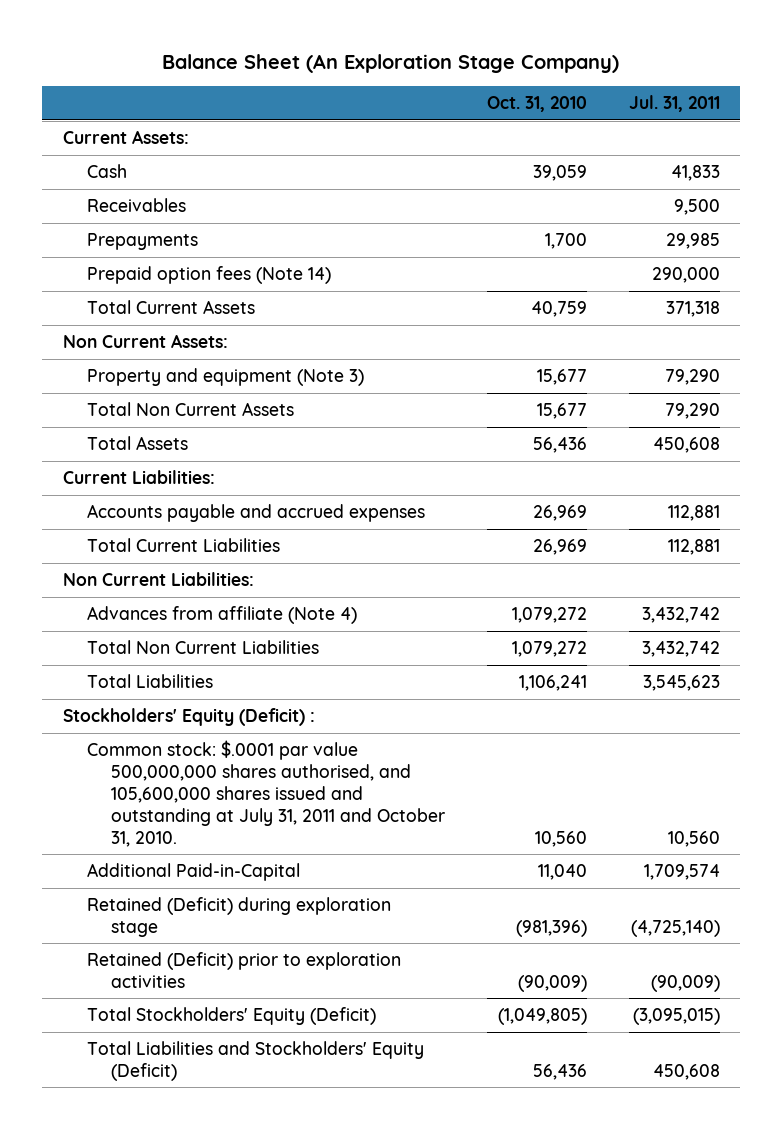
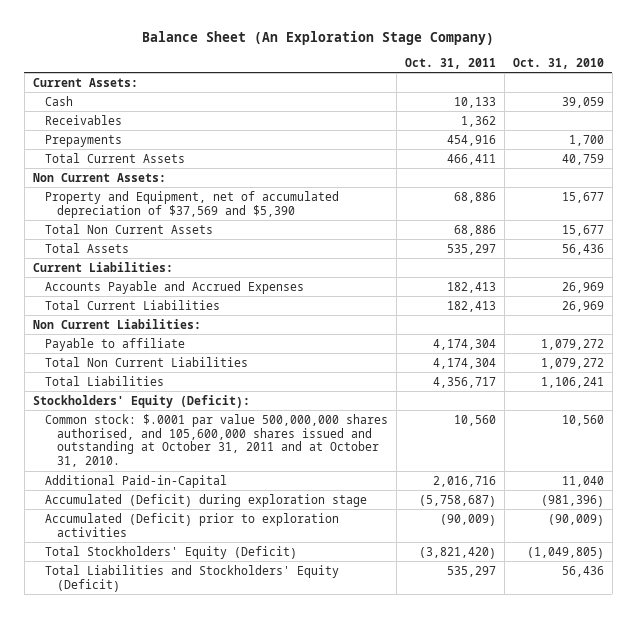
[628,95,720,113] Jul. 31, 2011 -> none
none -> [404,57,496,69] Oct. 31, 2011
[86,266,331,285] Prepaid option fees (Note 14) -> none
[86,368,364,387] Property and equipment (Note 3) -> [44,190,339,218] Property and Equipment, net of accumulated depreciation of $37,569 and $5,390
[86,504,425,523] Accounts payable and accrued expenses -> [44,280,304,294] Accounts Payable and Accrued Expenses
[86,606,357,625] Advances from affiliate (Note 4) -> [44,337,185,351] Payable to affiliate
[62,708,315,727] Stockholders' Equity (Deficit) : -> [32,394,250,408] Stockholders' Equity (Deficit):
[86,740,446,847] Common stock: $.0001 par value 500,000,000 shares authorised, and 105,600,000 shares issued and outstanding at July 31, 2011 and October 31, 2010. -> [44,413,388,468] Common stock: $.0001 par value 500,000,000 shares authorised, and 105,600,000 shares issued and outstanding at October 31, 2011 and at October 31, 2010.
[86,897,391,937] Retained (Deficit) during exploration stage -> [44,493,367,507] Accumulated (Deficit) during exploration stage
[86,952,401,988] Retained (Deficit) prior to exploration activities -> [44,512,339,537] Accumulated (Deficit) prior to exploration activities

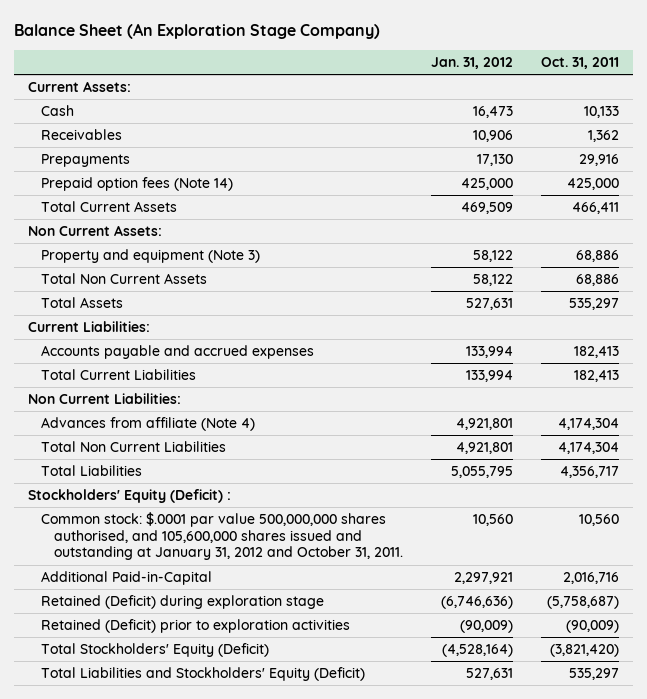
[512,57,604,69] Oct. 31, 2010 -> none
none -> [431,57,514,70] Jan. 31, 2012
[446,134,496,146] 454,916 -> [578,154,619,167] 29,916
none -> [41,177,234,192] Prepaid option fees (Note 14)
[44,190,339,218] Property and Equipment, net of accumulated depreciation of $37,569 and $5,390 -> [41,249,261,264] Property and equipment (Note 3)
[44,280,304,294] Accounts Payable and Accrued Expenses -> [41,345,315,360] Accounts payable and accrued expenses
[44,337,185,351] Payable to affiliate -> [41,417,256,432] Advances from affiliate (Note 4)
[32,394,250,408] Stockholders' Equity (Deficit): -> [28,489,232,504] Stockholders' Equity (Deficit) :
[44,413,388,468] Common stock: $.0001 par value 500,000,000 shares authorised, and 105,600,000 shares issued and outstanding at October 31, 2011 and at October 31, 2010. -> [41,512,404,561] Common stock: $.0001 par value 500,000,000 shares authorised, and 105,600,000 shares issued and outstanding at January 31, 2012 and October 31, 2011.
[44,493,367,507] Accumulated (Deficit) during exploration stage -> [41,595,325,610] Retained (Deficit) during exploration stage
[44,512,339,537] Accumulated (Deficit) prior to exploration activities -> [41,619,351,634] Retained (Deficit) prior to exploration activities

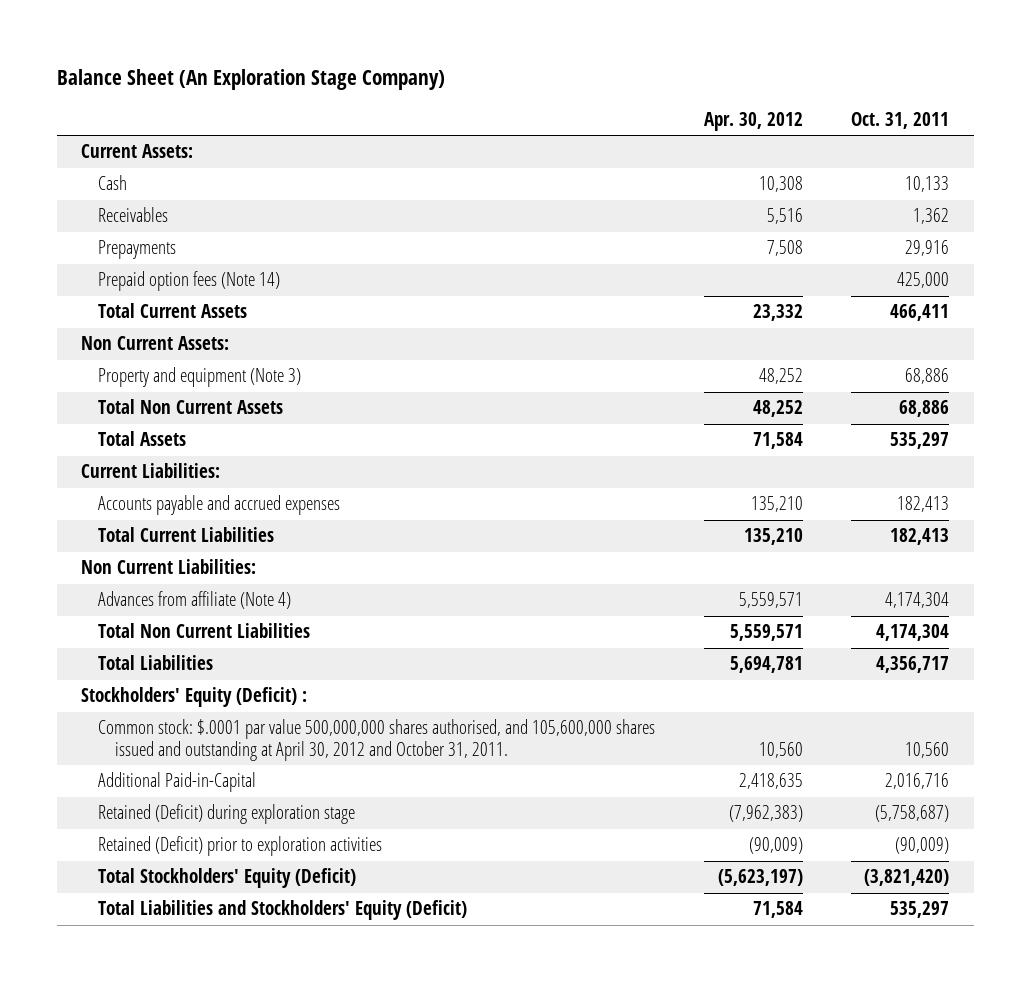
[431,57,514,70] Jan. 31, 2012 -> none
none -> [703,112,803,132] Apr. 30, 2012
[41,512,404,561] Common stock: $.0001 par value 500,000,000 shares authorised, and 105,600,000 shares issued and outstanding at January 31, 2012 and October 31, 2011. -> [98,719,656,761] Common stock: $.0001 par value 500,000,000 shares authorised, and 105,600,000 shares issued and outstanding at April 30, 2012 and October 31, 2011.

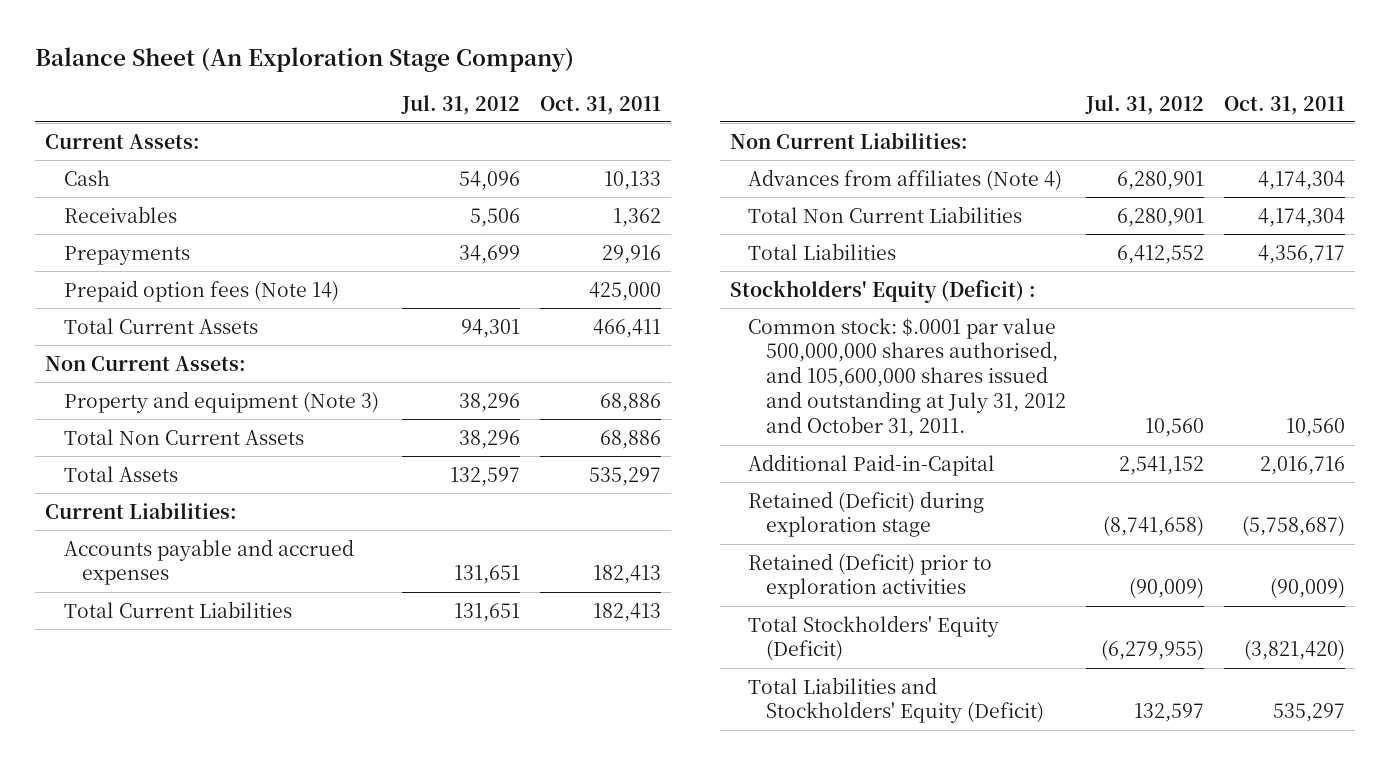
[703,112,803,132] Apr. 30, 2012 -> none
none -> [401,94,521,115] Jul. 31, 2012
[98,591,292,610] Advances from affiliate (Note 4) -> [747,168,1062,191] Advances from affiliates (Note 4)
[98,719,656,761] Common stock: $.0001 par value 500,000,000 shares authorised, and 105,600,000 shares issued and outstanding at April 30, 2012 and October 31, 2011. -> [747,317,1067,438] Common stock: $.0001 par value 500,000,000 shares authorised, and 105,600,000 shares issued and outstanding at July 31, 2012 and October 31, 2011.

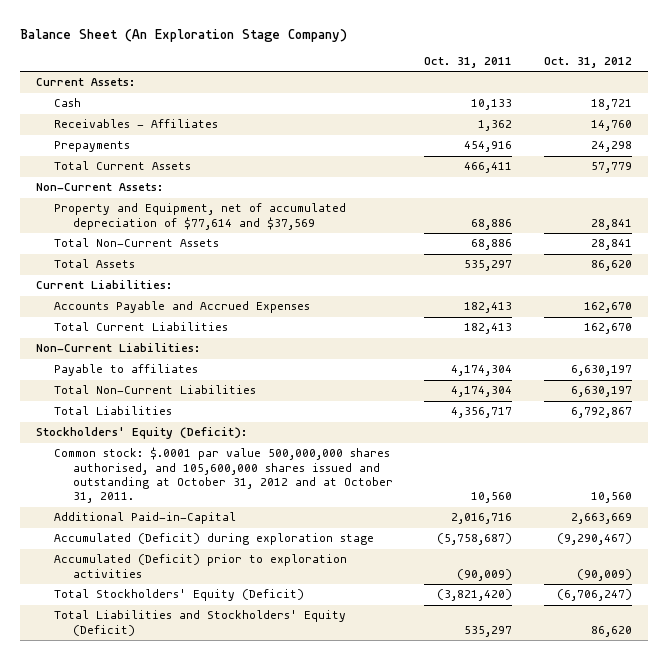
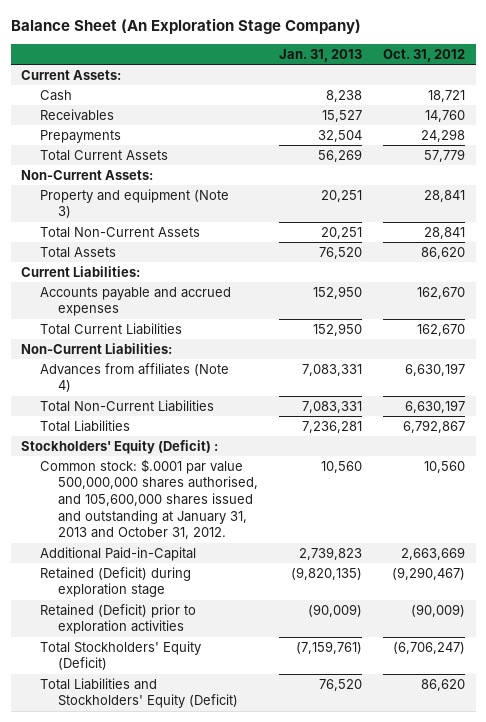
[424,56,513,68] Oct. 31, 2011 -> none
none -> [279,48,363,62] Jan. 31, 2013
[54,119,219,129] Receivables - Affiliates -> [39,108,114,121] Receivables
[54,203,347,230] Property and Equipment, net of accumulated depreciation of $77,614 and $37,569 -> [39,188,229,219] Property and equipment (Note 3)
[54,301,311,314] Accounts Payable and Accrued Expenses -> [39,286,231,317] Accounts payable and accrued expenses
[54,364,199,377] Payable to affiliates -> [39,362,229,393] Advances from affiliates (Note 4)
[36,427,248,440] Stockholders' Equity (Deficit): -> [21,439,219,454] Stockholders' Equity (Deficit) :
[54,447,393,504] Common stock: $.0001 par value 500,000,000 shares authorised, and 105,600,000 shares issued and outstanding at October 31, 2012 and at October 31, 2011. -> [39,458,258,540] Common stock: $.0001 par value 500,000,000 shares authorised, and 105,600,000 shares issued and outstanding at January 31, 2013 and October 31, 2012.
[54,533,375,546] Accumulated (Deficit) during exploration stage -> [39,566,191,598] Retained (Deficit) during exploration stage
[54,554,348,578] Accumulated (Deficit) prior to exploration activities -> [39,603,196,635] Retained (Deficit) prior to exploration activities

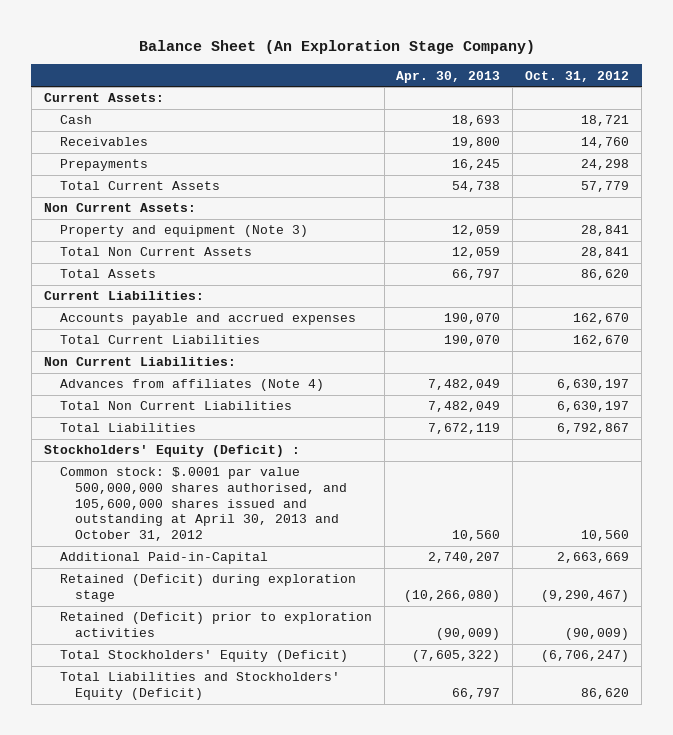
[279,48,363,62] Jan. 31, 2013 -> none
none -> [396,70,501,83] Apr. 30, 2013
[21,169,154,180] Non-Current Assets: -> [43,203,196,213] Non Current Assets:
[39,226,200,238] Total Non-Current Assets -> [59,247,252,257] Total Non Current Assets
[21,342,173,354] Non-Current Liabilities: -> [43,357,236,367] Non Current Liabilities:
[39,399,214,412] Total Non-Current Liabilities -> [59,401,292,411] Total Non Current Liabilities
[39,458,258,540] Common stock: $.0001 par value 500,000,000 shares authorised, and 105,600,000 shares issued and outstanding at January 31, 2013 and October 31, 2012. -> [59,467,348,541] Common stock: $.0001 par value 500,000,000 shares authorised, and 105,600,000 shares issued and outstanding at April 30, 2013 and October 31, 2012

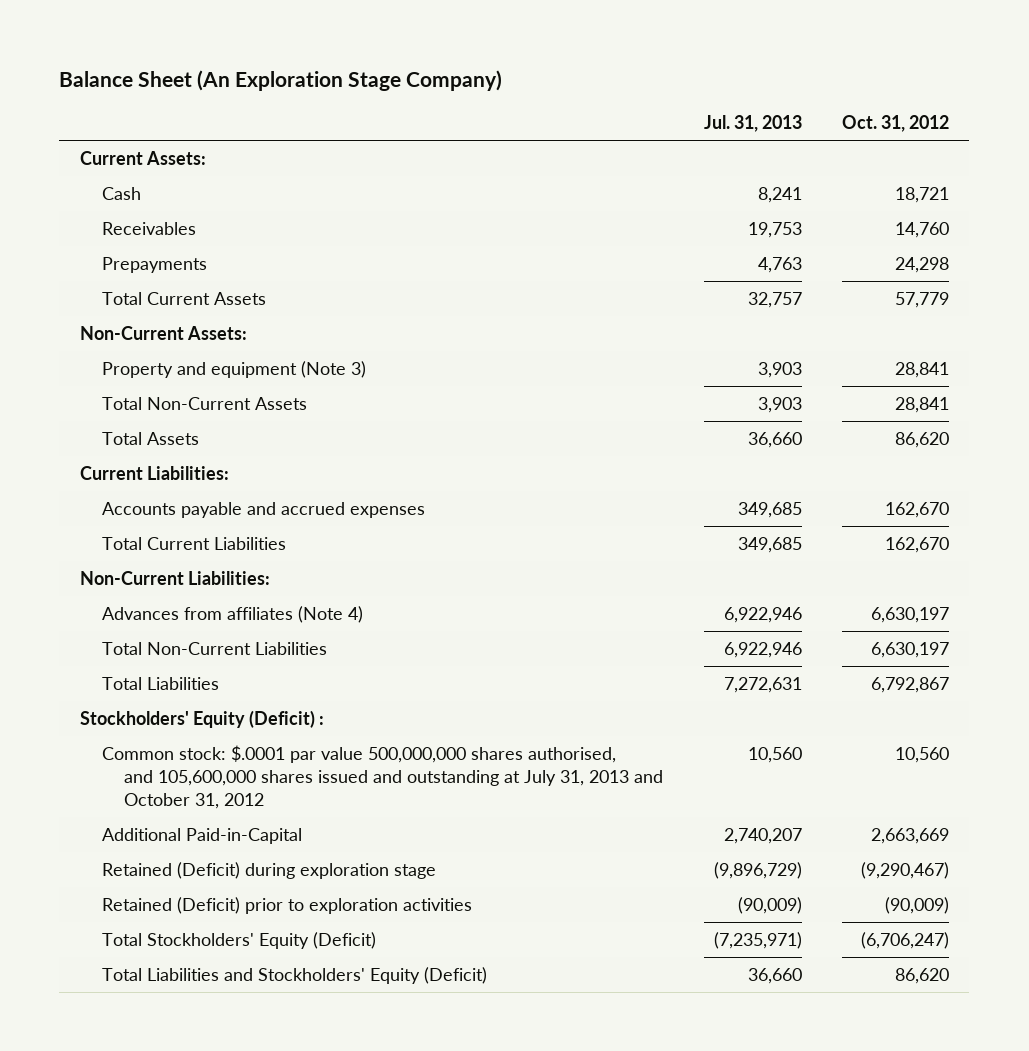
[396,70,501,83] Apr. 30, 2013 -> none
none -> [703,115,802,133] Jul. 31, 2013
[43,203,196,213] Non Current Assets: -> [79,325,247,340] Non-Current Assets:
[59,247,252,257] Total Non Current Assets -> [101,396,307,410] Total Non-Current Assets
[43,357,236,367] Non Current Liabilities: -> [79,570,270,585] Non-Current Liabilities:
[59,401,292,411] Total Non Current Liabilities -> [101,641,327,655] Total Non-Current Liabilities
[59,467,348,541] Common stock: $.0001 par value 500,000,000 shares authorised, and 105,600,000 shares issued and outstanding at April 30, 2013 and October 31, 2012 -> [101,744,663,810] Common stock: $.0001 par value 500,000,000 shares authorised, and 105,600,000 shares issued and outstanding at July 31, 2013 and October 31, 2012

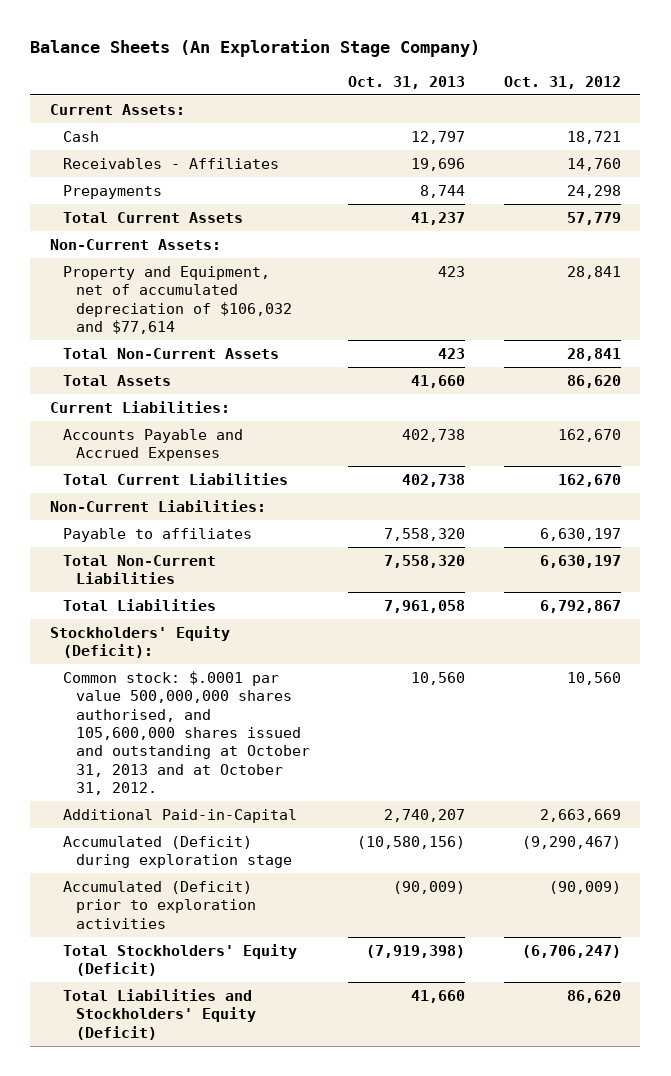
[59,70,503,92] Balance Sheet (An Exploration Stage Company) -> [30,39,481,58] Balance Sheets (An Exploration Stage Company)
[703,115,802,133] Jul. 31, 2013 -> none
none -> [348,75,466,89] Oct. 31, 2013
[101,221,196,235] Receivables -> [62,157,279,169] Receivables - Affiliates
[101,360,366,378] Property and equipment (Note 3) -> [62,265,292,334] Property and Equipment, net of accumulated depreciation of $106,032 and $77,614
[101,501,425,518] Accounts payable and accrued expenses -> [62,428,243,462] Accounts Payable and Accrued Expenses
[101,605,363,623] Advances from affiliates (Note 4) -> [62,527,252,542] Payable to affiliates
[79,709,324,728] Stockholders' Equity (Deficit) : -> [49,625,230,659] Stockholders' Equity (Deficit):
[101,744,663,810] Common stock: $.0001 par value 500,000,000 shares authorised, and 105,600,000 shares issued and outstanding at July 31, 2013 and October 31, 2012 -> [62,670,310,795] Common stock: $.0001 par value 500,000,000 shares authorised, and 105,600,000 shares issued and outstanding at October 31, 2013 and at October 31, 2012.
[101,861,436,879] Retained (Deficit) during exploration stage -> [62,835,292,869] Accumulated (Deficit) during exploration stage
[101,896,472,914] Retained (Deficit) prior to exploration activities -> [62,880,256,929] Accumulated (Deficit) prior to exploration activities

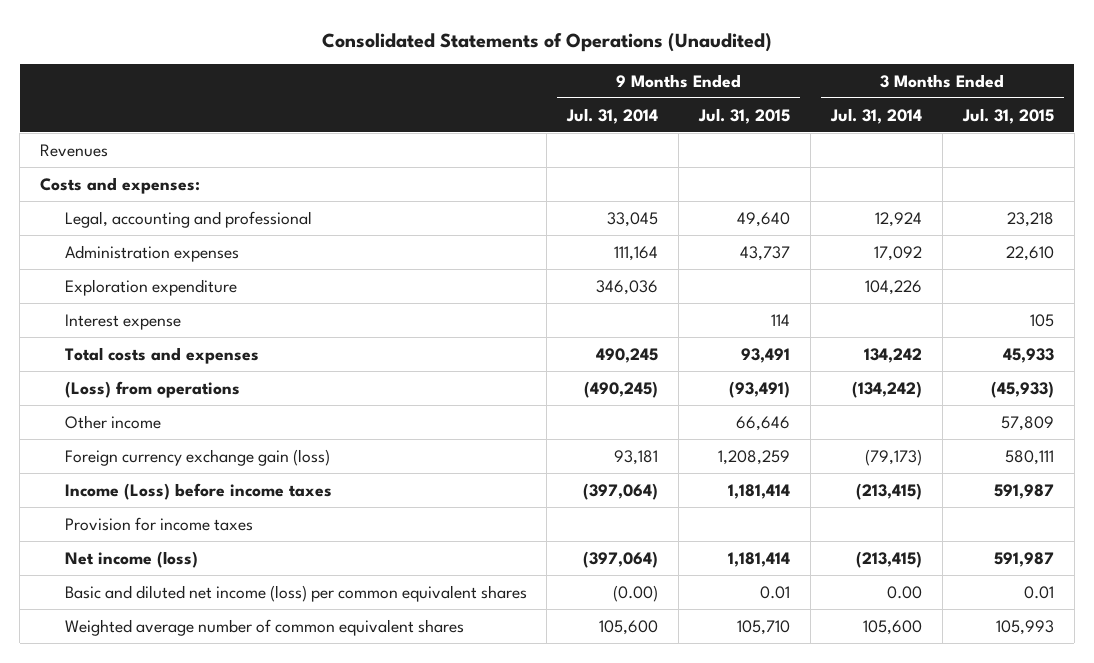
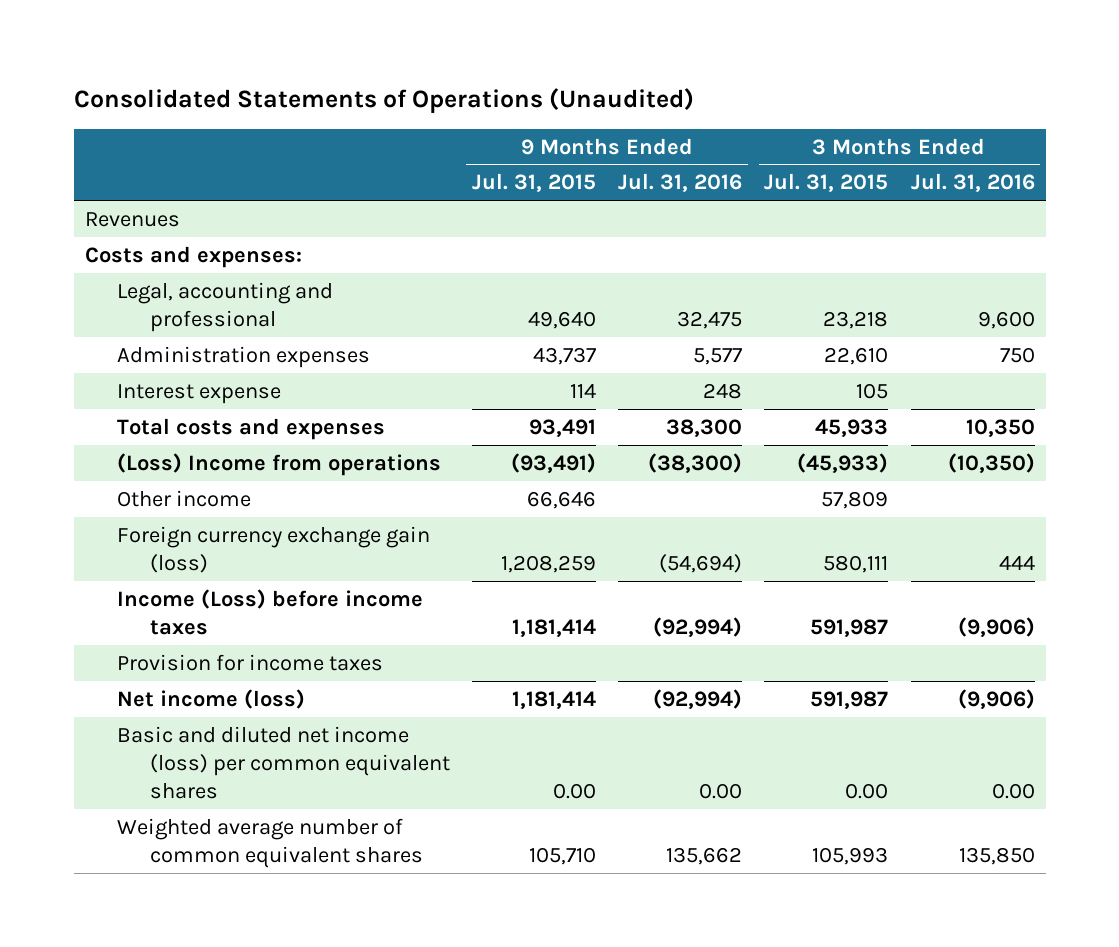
[566,107,659,124] Jul. 31, 2014 -> none
[830,107,923,124] Jul. 31, 2014 -> none
none -> [618,173,743,193] Jul. 31, 2016
none -> [910,173,1035,193] Jul. 31, 2016
[64,278,237,296] Exploration expenditure -> none
[64,380,240,398] (Loss) from operations -> [117,452,442,476] (Loss) Income from operations
[760,585,791,599] 0.01 -> [552,782,596,799] 0.00
[1023,585,1054,599] 0.01 -> [845,782,889,799] 0.00

